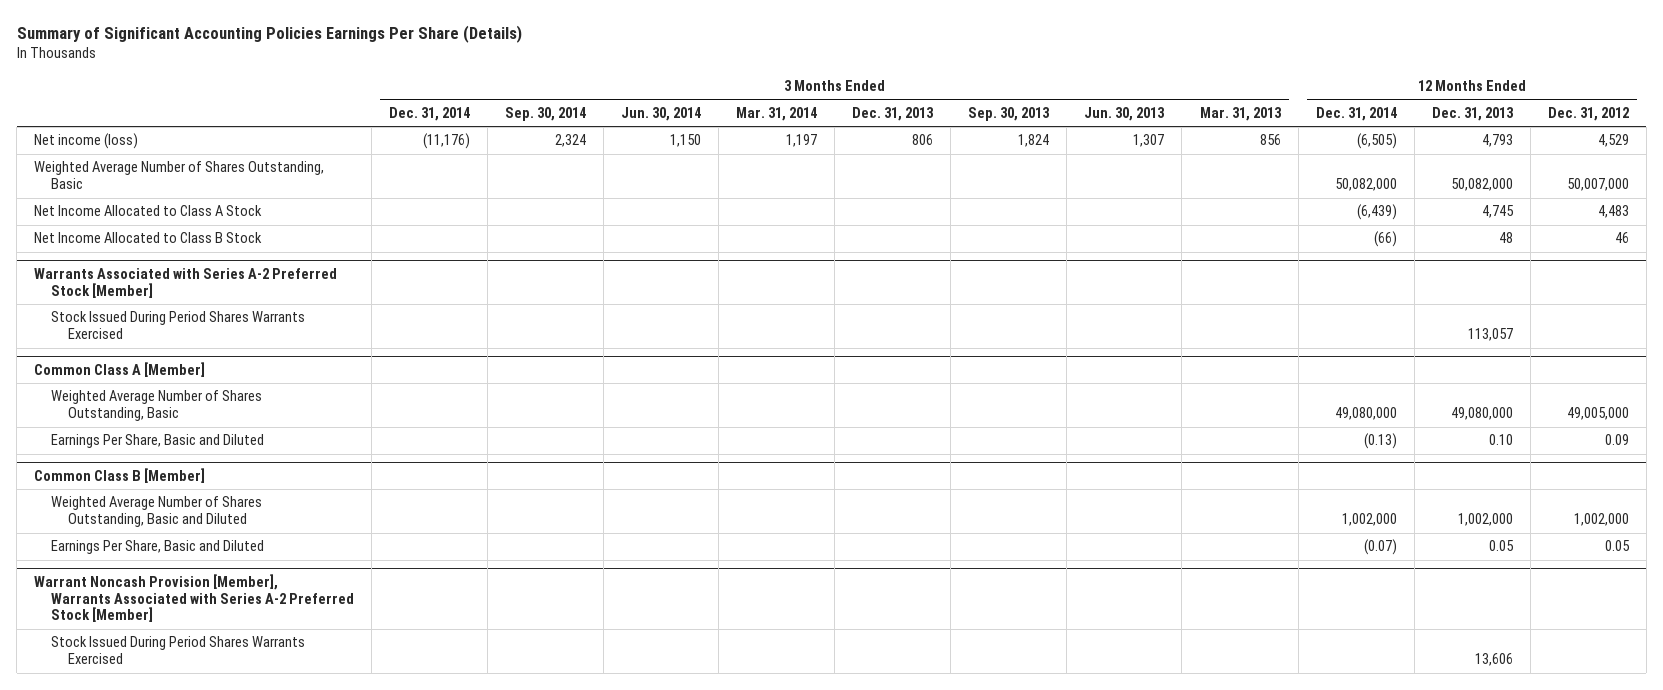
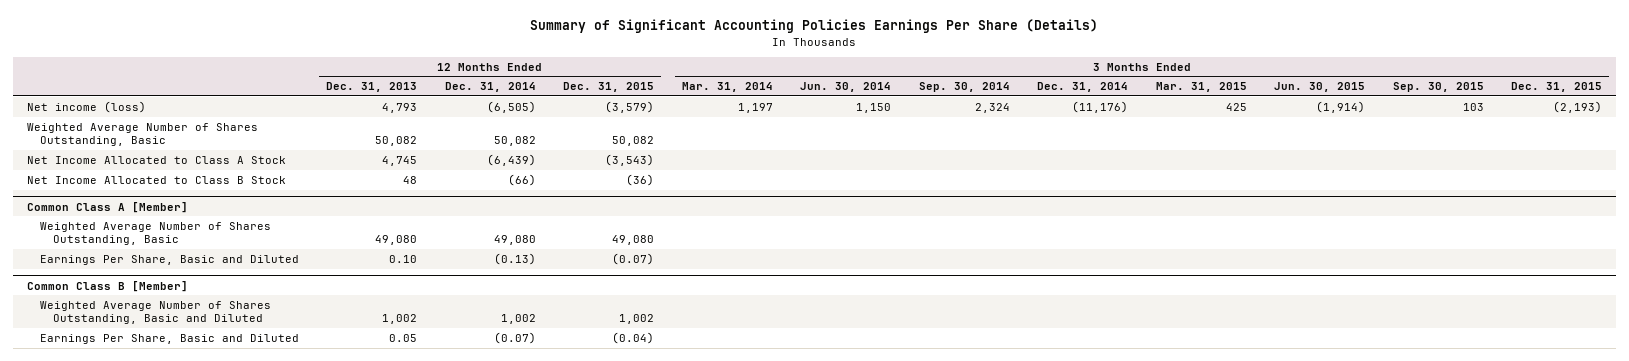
[852,107,935,122] Dec. 31, 2013 -> none
[968,107,1051,122] Sep. 30, 2013 -> none
[1084,107,1166,122] Jun. 30, 2013 -> none
[1199,107,1282,122] Mar. 31, 2013 -> none
[1547,107,1629,122] Dec. 31, 2012 -> none
none -> [563,82,655,93] Dec. 31, 2015
none -> [1155,82,1247,93] Mar. 31, 2015
none -> [1274,82,1366,93] Jun. 30, 2015
none -> [1392,82,1484,93] Sep. 30, 2015
none -> [1511,82,1603,93] Dec. 31, 2015
[1334,178,1397,192] 50,082,000 -> [493,136,536,147] 50,082
[1450,178,1513,192] 50,082,000 -> [375,136,418,147] 50,082
[34,267,338,298] Warrants Associated with Series A-2 Preferred Stock [Member] -> none
[51,311,306,340] Stock Issued During Period Shares Warrants Exercised -> none
[1334,407,1397,421] 49,080,000 -> [493,235,536,246] 49,080
[1450,407,1513,421] 49,080,000 -> [375,235,418,246] 49,080
[1341,513,1397,527] 1,002,000 -> [500,314,536,325] 1,002
[1457,513,1513,527] 1,002,000 -> [382,314,418,325] 1,002
[34,573,355,623] Warrant Noncash Provision [Member], Warrants Associated with Series A-2 Preferred Stock [Member] -> none
[51,636,306,665] Stock Issued During Period Shares Warrants Exercised -> none

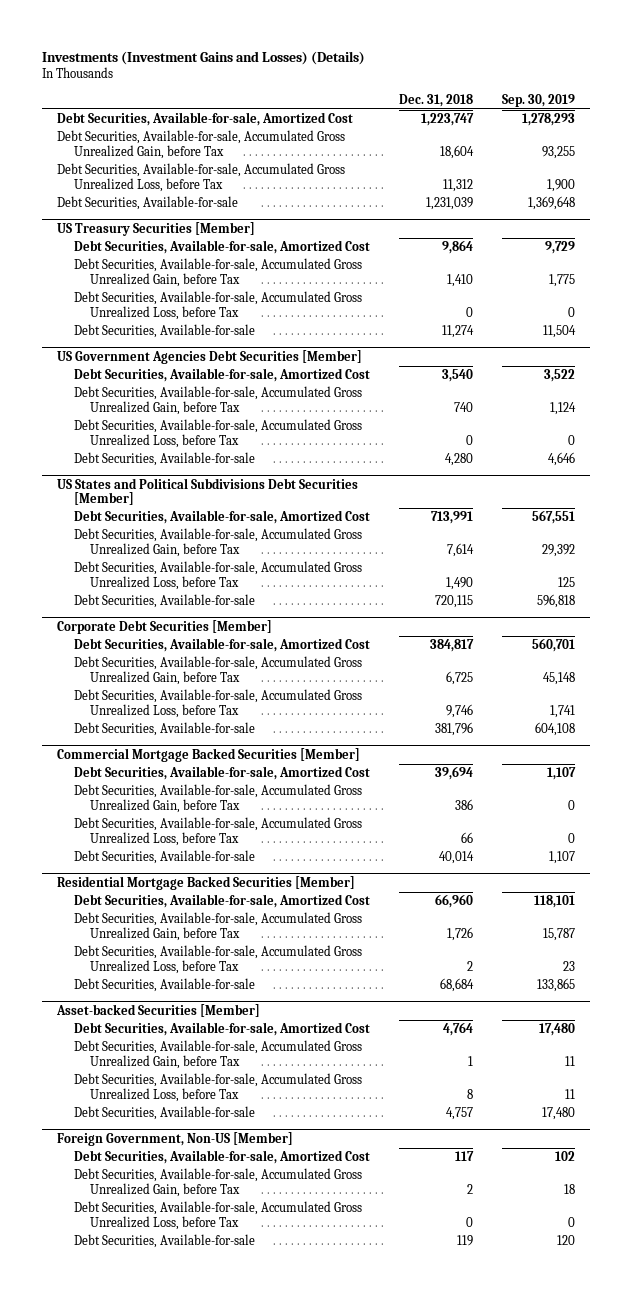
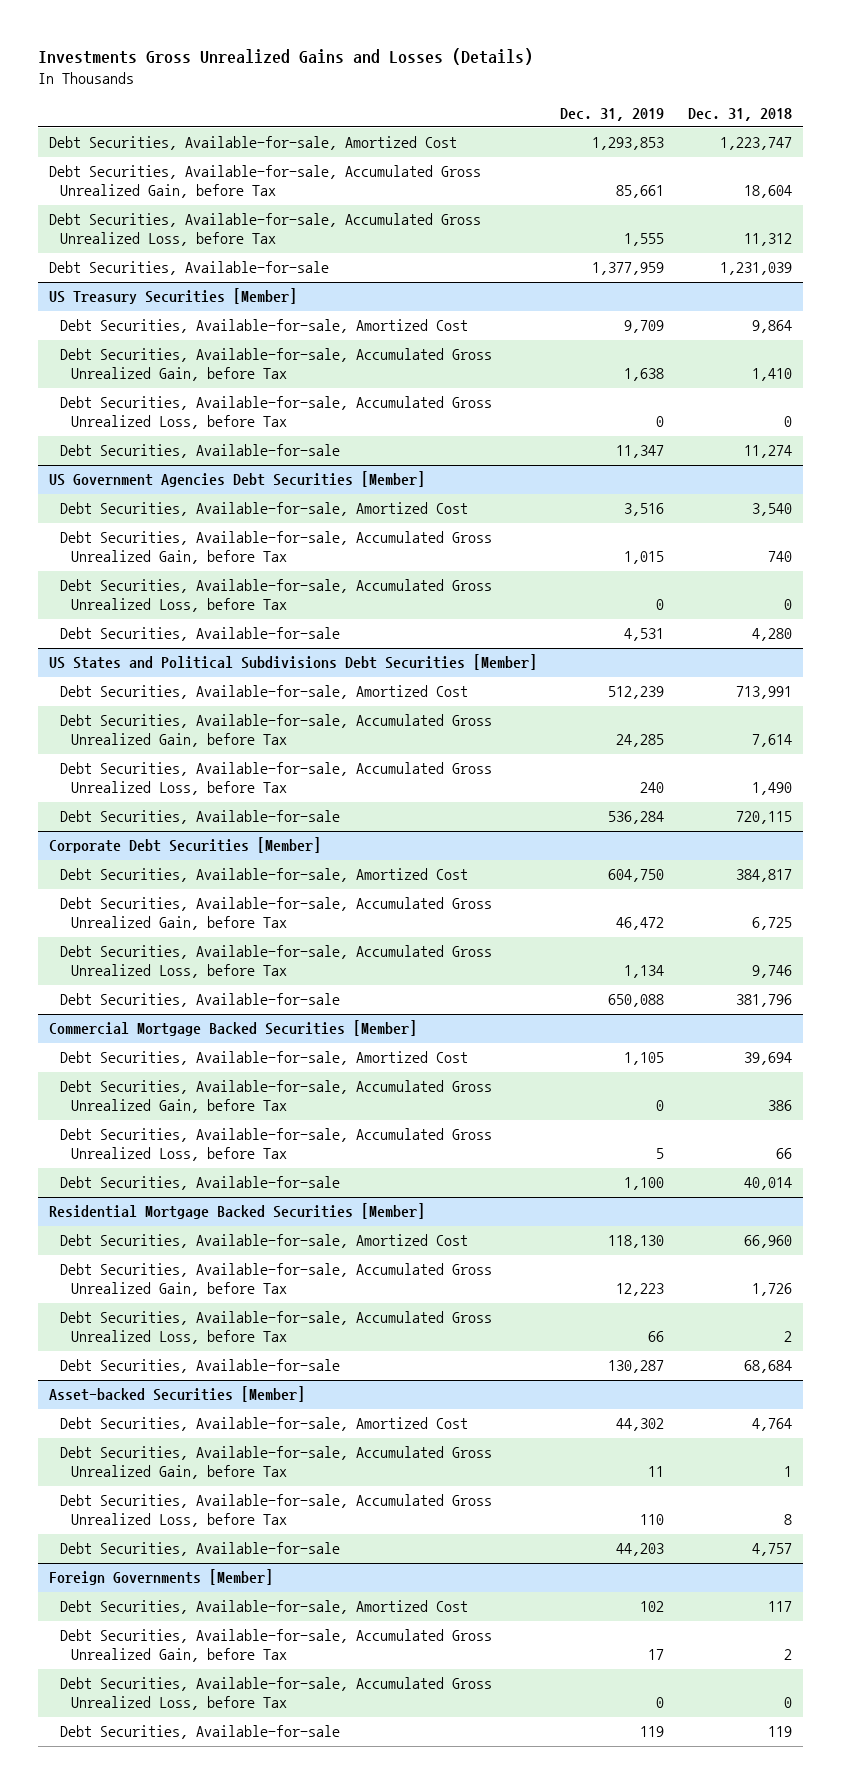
[42,50,366,65] Investments (Investment Gains and Losses) (Details) -> [37,47,533,65] Investments Gross Unrealized Gains and Losses (Details)
[502,93,576,107] Sep. 30, 2019 -> none
none -> [560,107,665,121] Dec. 31, 2019
[57,1131,294,1146] Foreign Government, Non-US [Member] -> [49,1569,274,1586] Foreign Governments [Member]

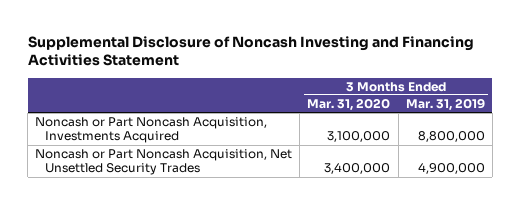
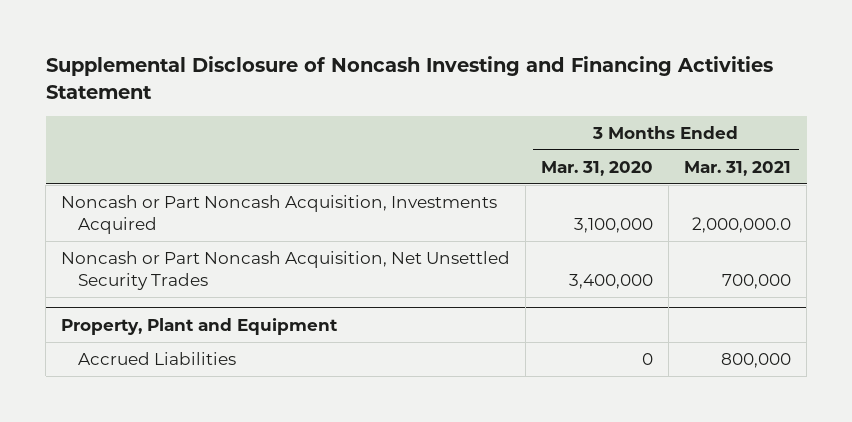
[405,97,485,111] Mar. 31, 2019 -> none
none -> [684,160,792,176] Mar. 31, 2021
none -> [61,317,339,335] Property, Plant and Equipment
none -> [78,351,237,365] Accrued Liabilities

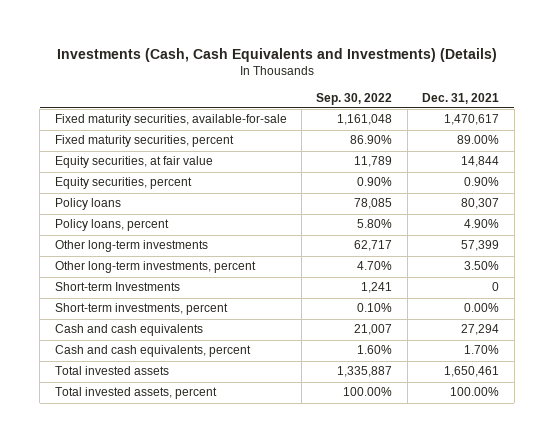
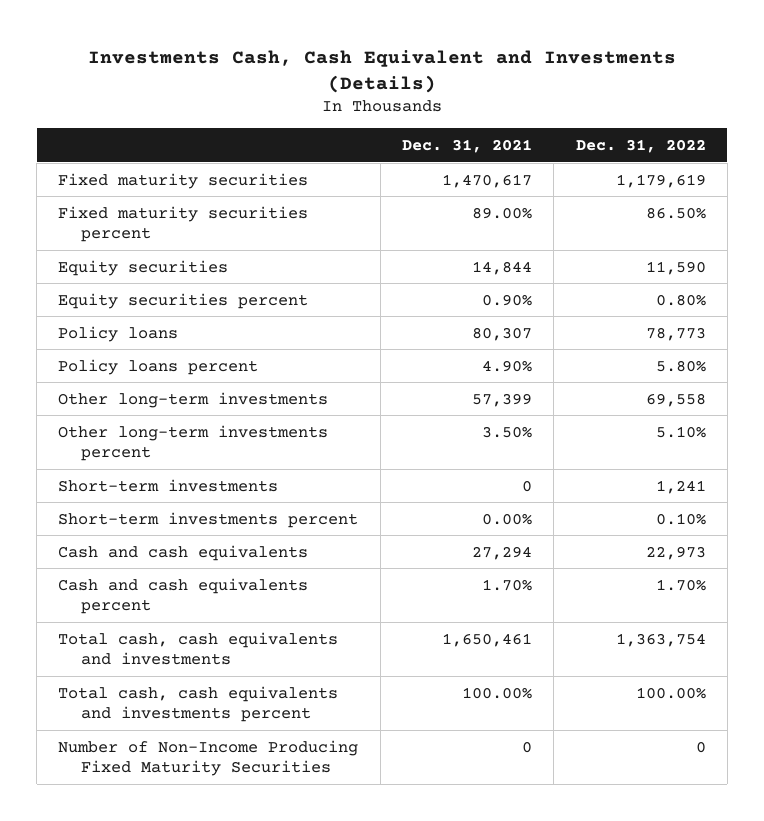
[56,47,497,62] Investments (Cash, Cash Equivalents and Investments) (Details) -> [88,49,677,93] Investments Cash, Cash Equivalent and Investments (Details)
[316,92,393,105] Sep. 30, 2022 -> none
none -> [575,138,706,153] Dec. 31, 2022
[54,114,287,127] Fixed maturity securities, available-for-sale -> [58,172,309,189] Fixed maturity securities
[54,135,234,148] Fixed maturity securities, percent -> [58,205,309,242] Fixed maturity securities percent
[54,156,213,169] Equity securities, at fair value -> [58,259,229,276] Equity securities
[54,177,192,190] Equity securities, percent -> [58,292,309,309] Equity securities percent
[54,219,169,232] Policy loans, percent -> [58,358,259,375] Policy loans percent
[54,261,256,274] Other long-term investments, percent -> [58,424,329,461] Other long-term investments percent
[54,282,180,292] Short-term Investments -> [58,478,279,492] Short-term investments
[54,303,228,316] Short-term investments, percent -> [58,511,359,528] Short-term investments percent
[54,345,251,358] Cash and cash equivalents, percent -> [58,577,309,614] Cash and cash equivalents percent
[54,366,169,376] Total invested assets -> [58,631,339,665] Total cash, cash equivalents and investments
[54,387,217,400] Total invested assets, percent -> [58,685,339,722] Total cash, cash equivalents and investments percent
none -> [58,739,359,776] Number of Non-Income Producing Fixed Maturity Securities

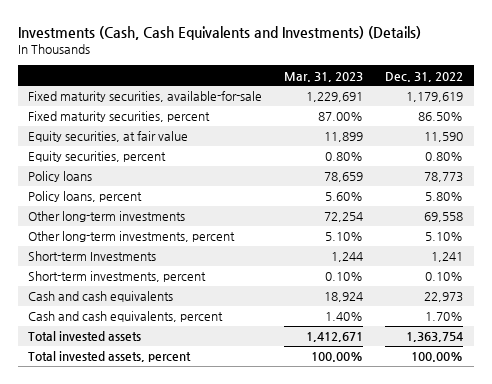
[88,49,677,93] Investments Cash, Cash Equivalent and Investments (Details) -> [17,25,421,40] Investments (Cash, Cash Equivalents and Investments) (Details)
[402,138,533,153] Dec. 31, 2021 -> none
none -> [284,71,364,82] Mar. 31, 2023
[58,172,309,189] Fixed maturity securities -> [28,91,263,103] Fixed maturity securities, available-for-sale
[58,205,309,242] Fixed maturity securities percent -> [28,111,211,123] Fixed maturity securities, percent
[58,259,229,276] Equity securities -> [28,131,189,143] Equity securities, at fair value
[58,292,309,309] Equity securities percent -> [28,151,167,163] Equity securities, percent
[58,358,259,375] Policy loans percent -> [28,191,143,203] Policy loans, percent
[58,424,329,461] Other long-term investments percent -> [28,231,236,243] Other long-term investments, percent
[58,478,279,492] Short-term investments -> [28,251,157,262] Short-term Investments
[58,511,359,528] Short-term investments percent -> [28,271,207,283] Short-term investments, percent
[58,739,359,776] Number of Non-Income Producing Fixed Maturity Securities -> none
[58,577,309,614] Cash and cash equivalents percent -> [28,311,224,323] Cash and cash equivalents, percent
[58,631,339,665] Total cash, cash equivalents and investments -> [28,331,142,342] Total invested assets
[58,685,339,722] Total cash, cash equivalents and investments percent -> [28,351,192,363] Total invested assets, percent

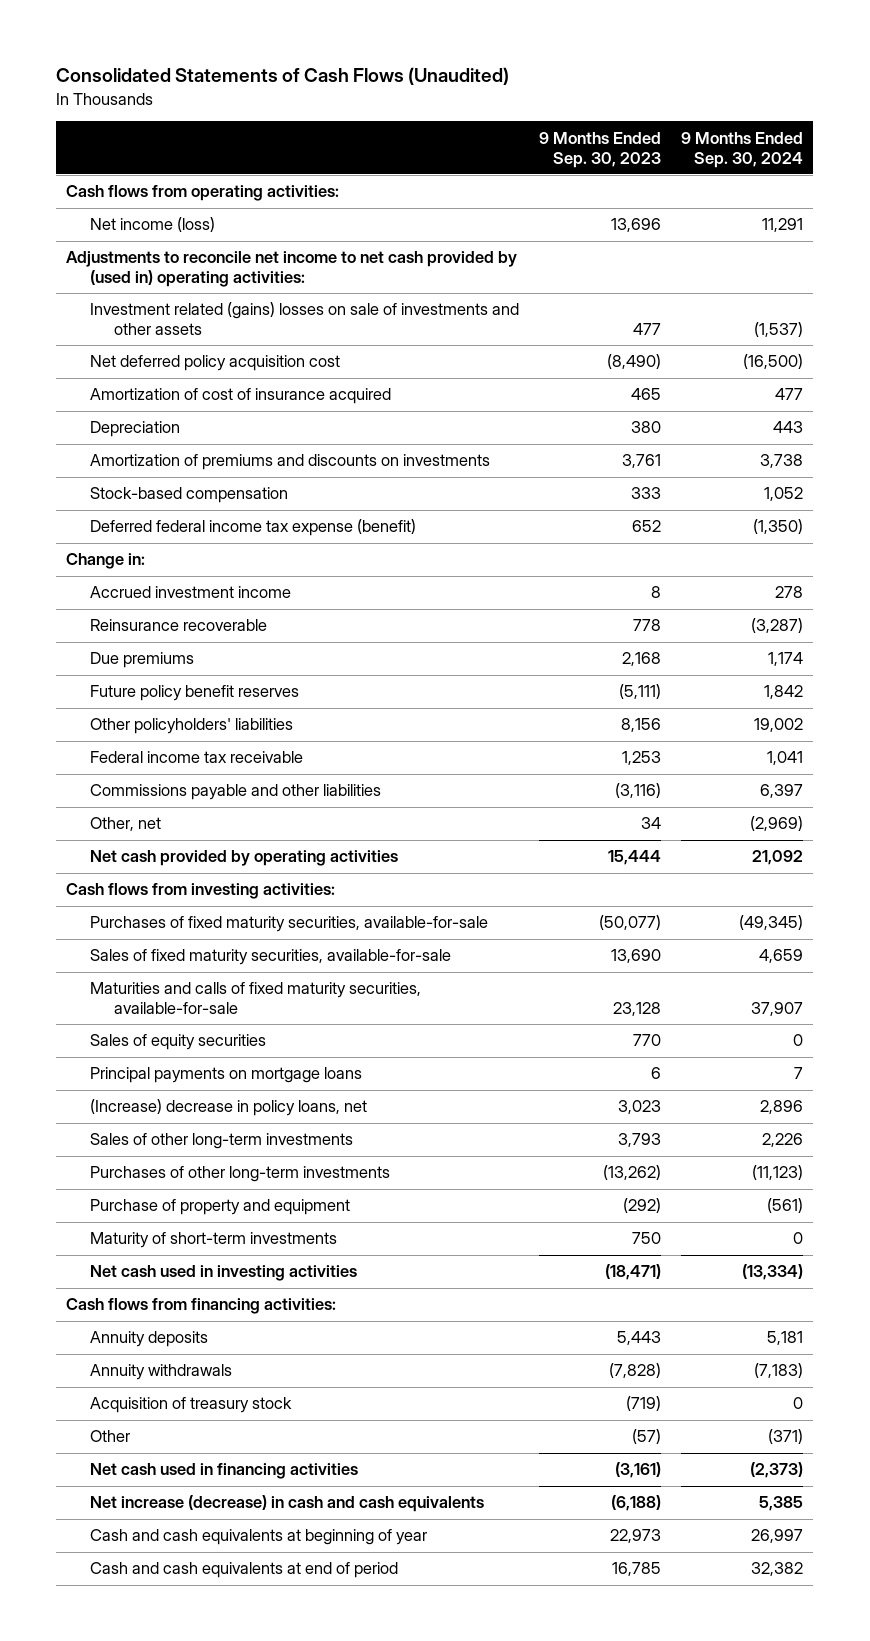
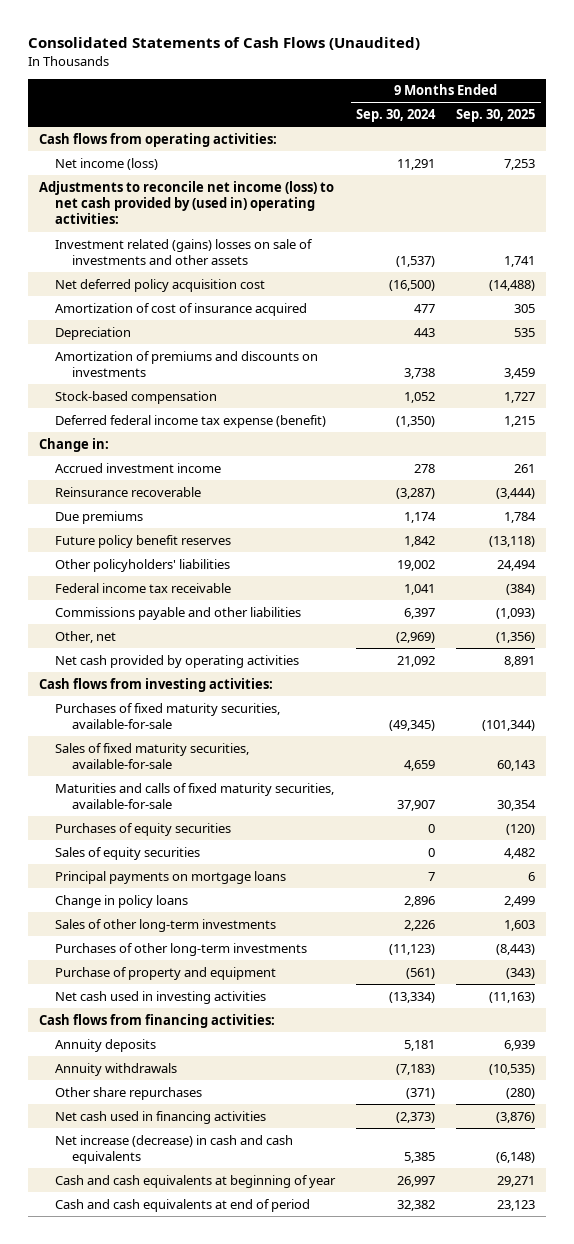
[539,131,662,168] 9 Months Ended Sep. 30, 2023 -> none
none -> [456,109,536,123] Sep. 30, 2025
[66,251,518,288] Adjustments to reconcile net income to net cash provided by (used in) operating activities: -> [38,180,334,225] Adjustments to reconcile net income (loss) to net cash provided by (used in) operating activities:
none -> [55,822,232,836] Purchases of equity securities
[90,1099,368,1117] (Increase) decrease in policy loans, net -> [55,894,189,908] Change in policy loans
[90,1232,338,1249] Maturity of short-term investments -> none
[90,1397,293,1414] Acquisition of treasury stock -> none
[90,1430,131,1443] Other -> [55,1086,203,1100] Other share repurchases

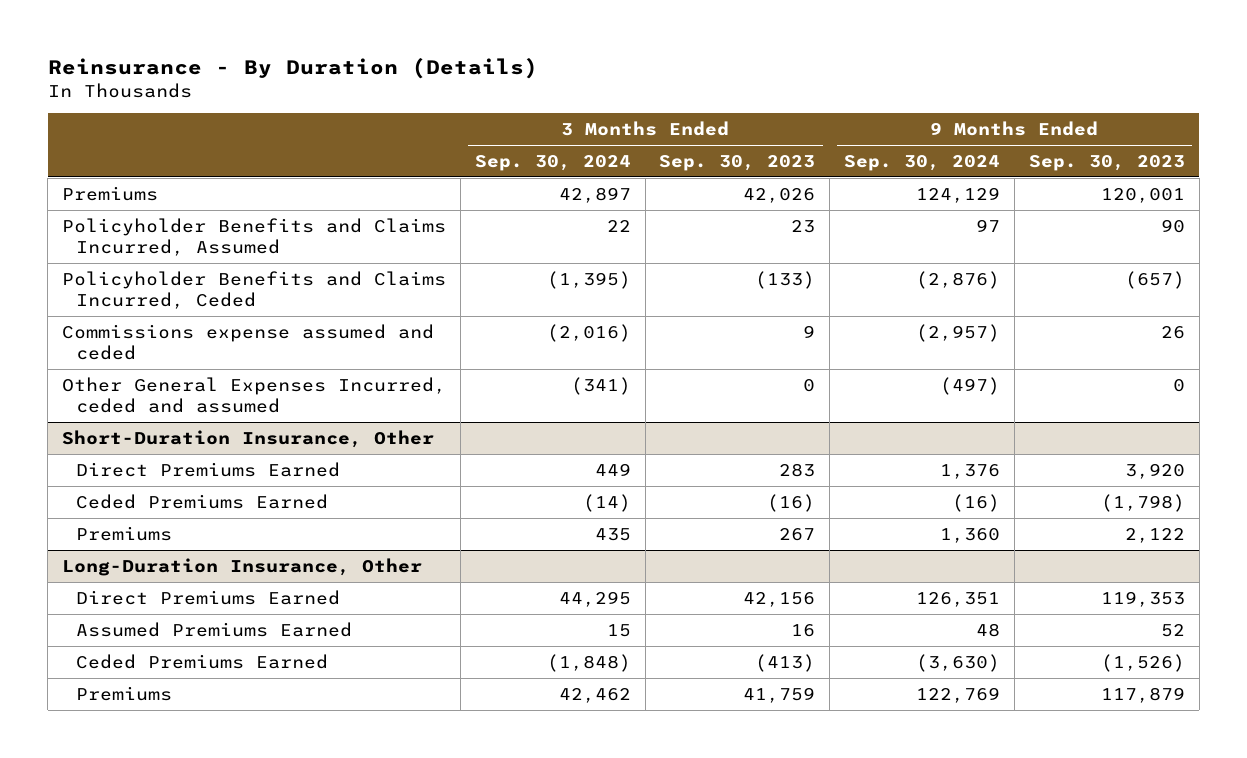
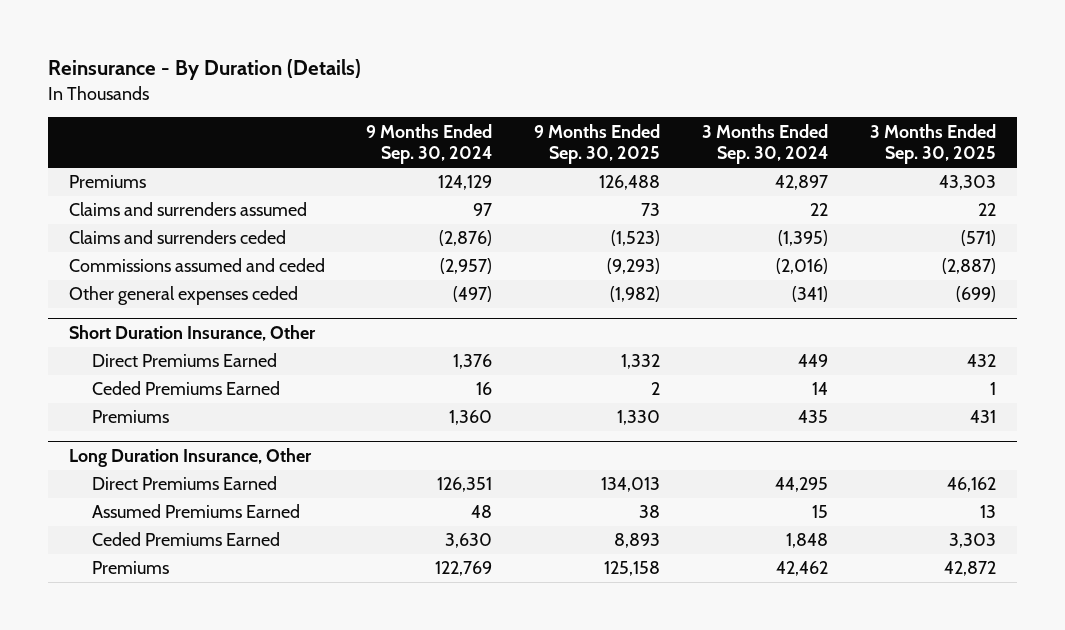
[659,154,816,171] Sep. 30, 2023 -> none
[1028,154,1185,171] Sep. 30, 2023 -> none
none -> [534,123,661,165] 9 Months Ended Sep. 30, 2025
none -> [870,123,997,165] 3 Months Ended Sep. 30, 2025
[62,217,447,257] Policyholder Benefits and Claims Incurred, Assumed -> [68,202,307,217] Claims and surrenders assumed
[62,270,447,310] Policyholder Benefits and Claims Incurred, Ceded -> [68,230,286,245] Claims and surrenders ceded
[62,323,435,361] Commissions expense assumed and ceded -> [68,258,325,273] Commissions assumed and ceded
[62,376,447,414] Other General Expenses Incurred, ceded and assumed -> [68,286,298,306] Other general expenses ceded
[62,429,435,448] Short-Duration Insurance, Other -> [68,325,316,342] Short Duration Insurance, Other
[582,493,631,512] (14) -> [812,382,829,396] 14
[952,493,1001,512] (16) -> [476,382,493,396] 16
[62,557,423,576] Long-Duration Insurance, Other -> [68,448,312,468] Long Duration Insurance, Other
[546,653,631,672] (1,848) -> [786,533,829,549] 1,848
[916,653,1001,672] (3,630) -> [445,533,493,549] 3,630

